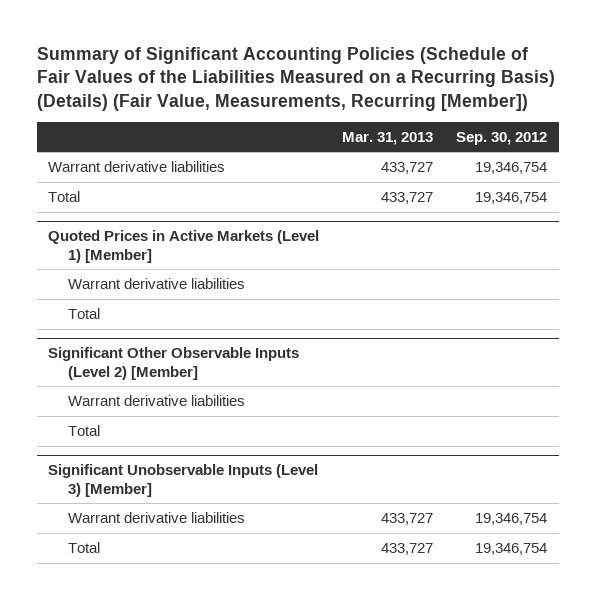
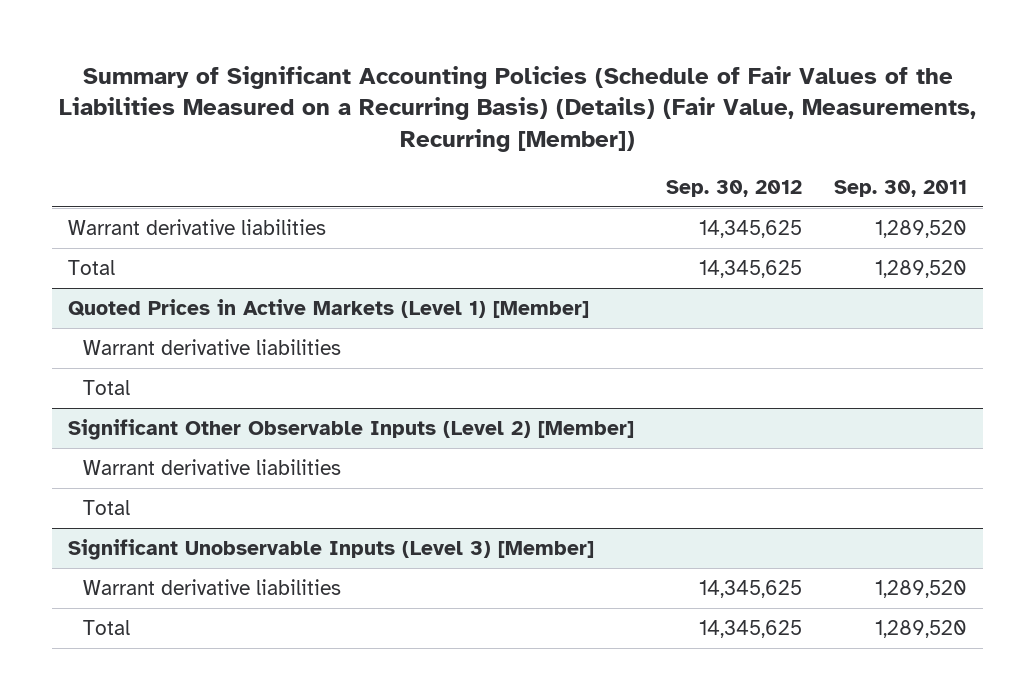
[342,131,434,145] Mar. 31, 2013 -> none
none -> [834,179,968,197] Sep. 30, 2011
[475,161,548,174] 19,346,754 -> [699,219,803,238] 14,345,625
[475,191,548,204] 19,346,754 -> [699,259,803,278] 14,345,625
[475,512,548,525] 19,346,754 -> [699,579,803,598] 14,345,625
[475,542,548,555] 19,346,754 -> [699,619,803,638] 14,345,625

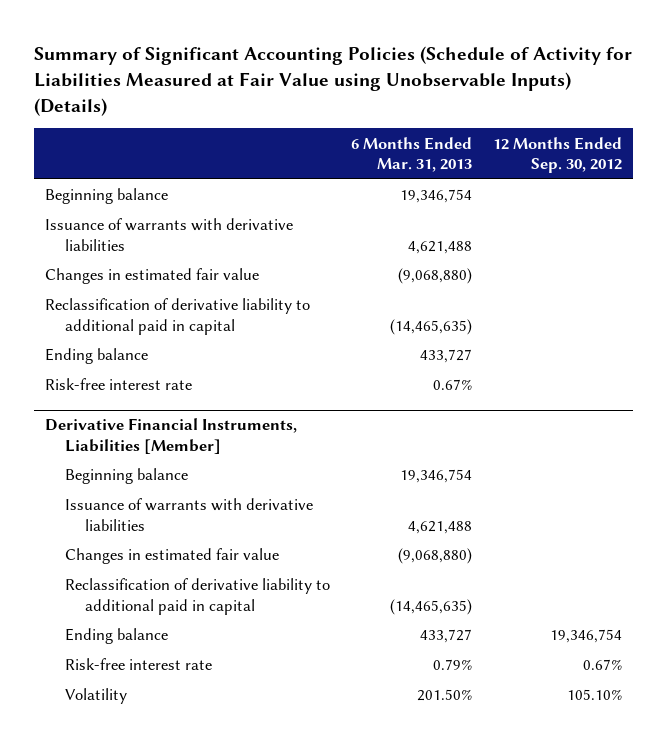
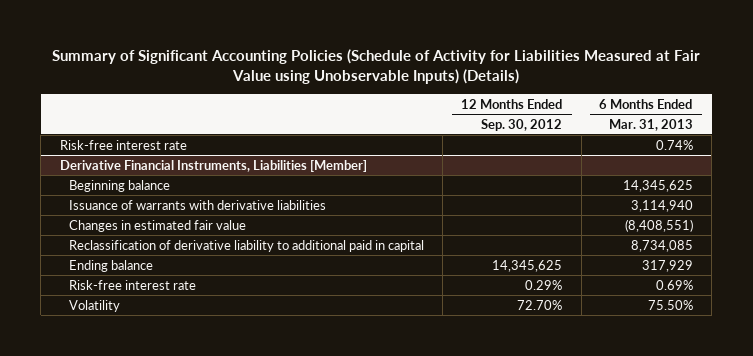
[45,188,169,205] Beginning balance -> none
[45,218,294,251] Issuance of warrants with derivative liabilities -> none
[45,268,260,285] Changes in estimated fair value -> none
[45,298,311,335] Reclassification of derivative liability to additional paid in capital -> none
[45,348,149,365] Ending balance -> none
[433,379,473,391] 0.67% -> [655,139,693,150] 0.74%
[400,469,473,484] 19,346,754 -> [622,179,693,192] 14,345,625
[408,520,473,534] 4,621,488 -> [630,199,693,212] 3,114,940
[398,548,473,565] (9,068,880) -> [624,218,693,232] (8,408,551)
[390,598,473,615] (14,465,635) -> [630,239,693,252] 8,734,085
[420,629,473,644] 433,727 -> [641,259,693,272] 317,929
[550,629,623,644] 19,346,754 -> [492,259,563,272] 14,345,625
[433,659,473,671] 0.79% -> [655,279,693,290] 0.69%
[583,659,623,671] 0.67% -> [525,279,563,290] 0.29%
[417,689,473,702] 201.50% -> [647,299,693,310] 75.50%
[567,689,623,701] 105.10% -> [517,299,563,310] 72.70%

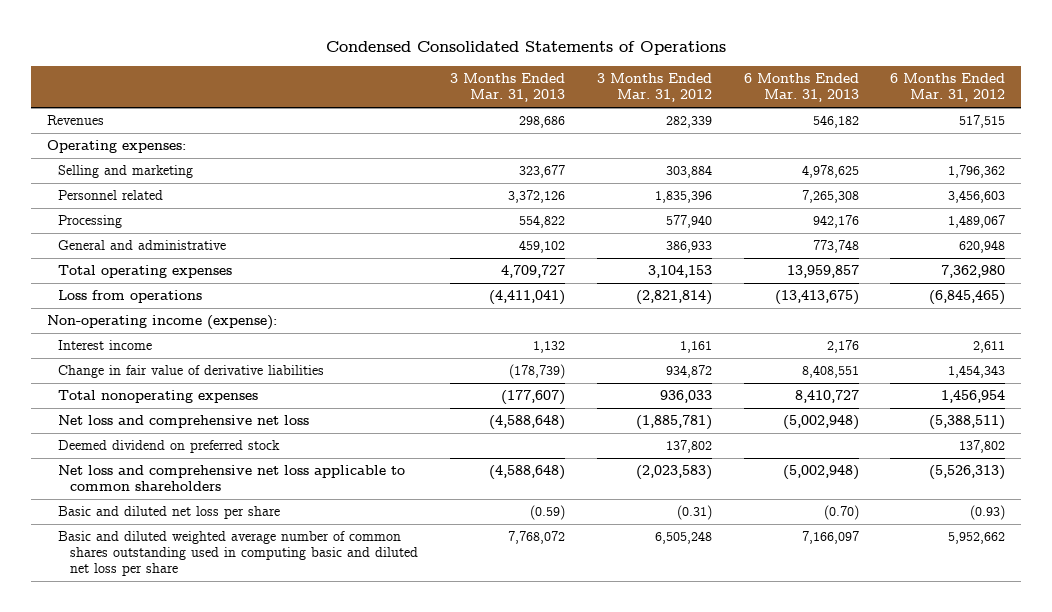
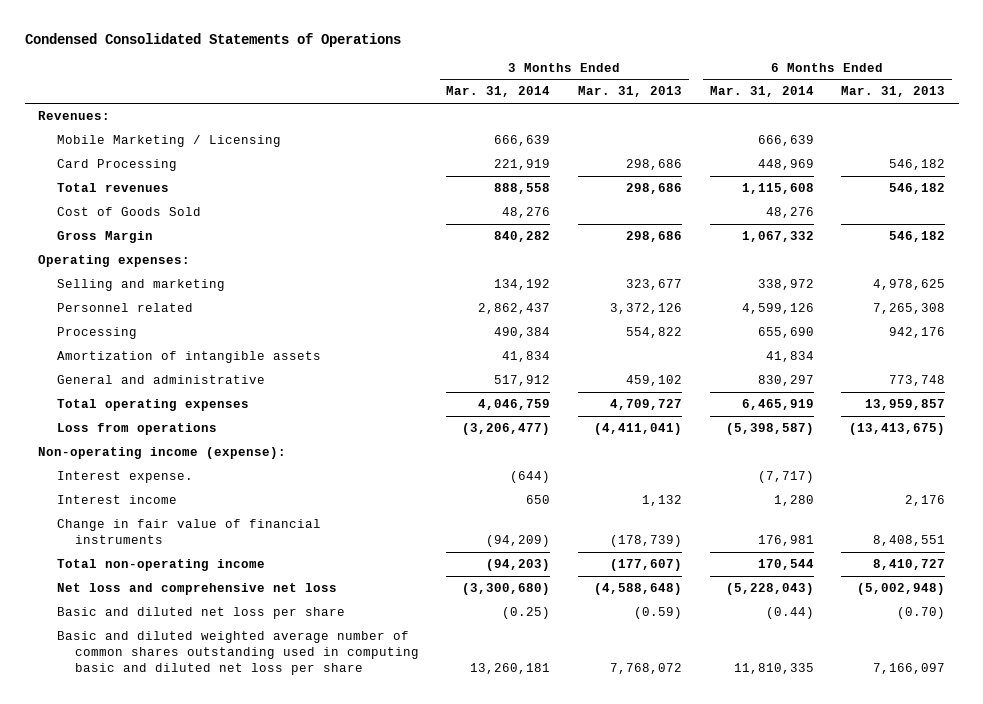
[596,73,712,103] 3 Months Ended Mar. 31, 2012 -> none
[890,73,1006,103] 6 Months Ended Mar. 31, 2012 -> none
none -> [446,86,551,98] Mar. 31, 2014
none -> [709,86,814,98] Mar. 31, 2014
none -> [38,110,111,120] Revenues:
none -> [56,134,281,147] Mobile Marketing / Licensing
none -> [56,158,177,171] Card Processing
[46,115,104,126] Revenues -> [56,182,169,192] Total revenues
none -> [56,206,201,216] Cost of Goods Sold
none -> [56,230,153,243] Gross Margin
none -> [56,350,321,363] Amortization of intangible assets
none -> [56,470,193,483] Interest expense.
[58,365,325,379] Change in fair value of derivative liabilities -> [56,518,321,544] Change in fair value of financial instruments
[58,390,259,404] Total nonoperating expenses -> [56,558,265,571] Total non-operating income
[58,440,281,454] Deemed dividend on preferred stock -> none
[58,465,406,492] Net loss and comprehensive net loss applicable to common shareholders -> none

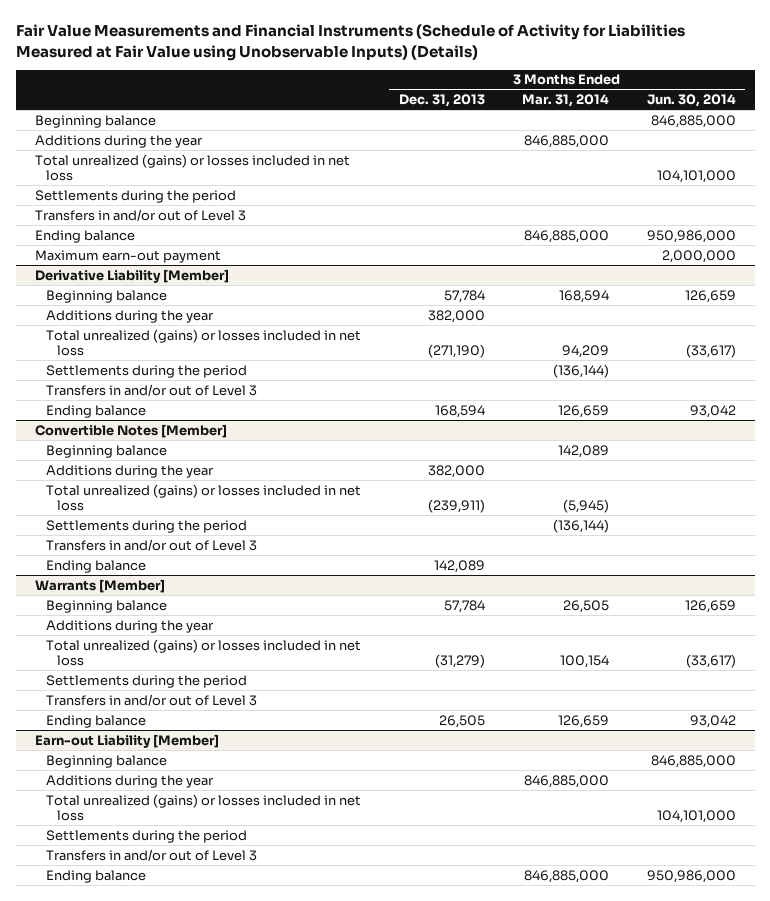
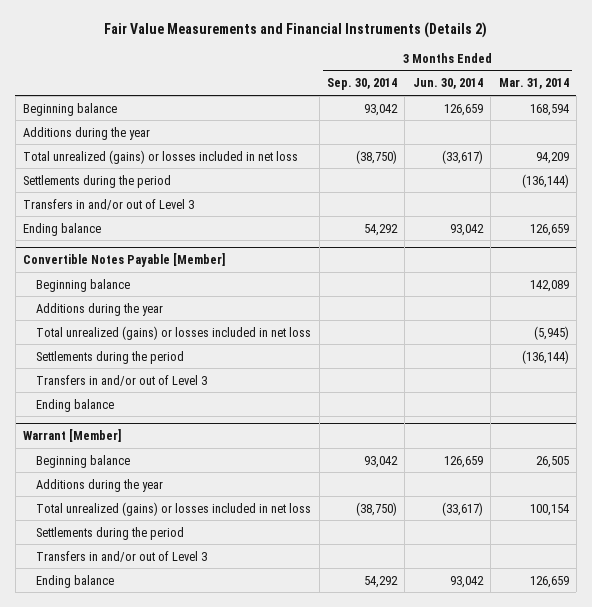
[15,24,685,61] Fair Value Measurements and Financial Instruments (Schedule of Activity for Liabilities Measured at Fair Value using Unobservable Inputs) (Details) -> [103,22,487,39] Fair Value Measurements and Financial Instruments (Details 2)
[398,94,485,108] Dec. 31, 2013 -> none
none -> [326,78,397,91] Sep. 30, 2014
[34,114,156,128] Beginning balance -> none
[34,134,203,148] Additions during the year -> none
[34,153,350,181] Total unrealized (gains) or losses included in net loss -> none
[34,189,236,203] Settlements during the period -> none
[34,208,246,221] Transfers in and/or out of Level 3 -> none
[34,229,135,243] Ending balance -> none
[34,249,221,263] Maximum earn-out payment -> none
[34,268,229,283] Derivative Liability [Member] -> none
[34,423,227,438] Convertible Notes [Member] -> [22,253,225,268] Convertible Notes Payable [Member]
[34,578,165,593] Warrants [Member] -> [22,429,121,443] Warrant [Member]
[34,733,219,748] Earn-out Liability [Member] -> none
[45,754,167,768] Beginning balance -> none
[45,774,214,788] Additions during the year -> none
[45,793,361,821] Total unrealized (gains) or losses included in net loss -> none
[45,829,247,843] Settlements during the period -> none
[45,848,257,861] Transfers in and/or out of Level 3 -> none
[45,869,146,883] Ending balance -> none

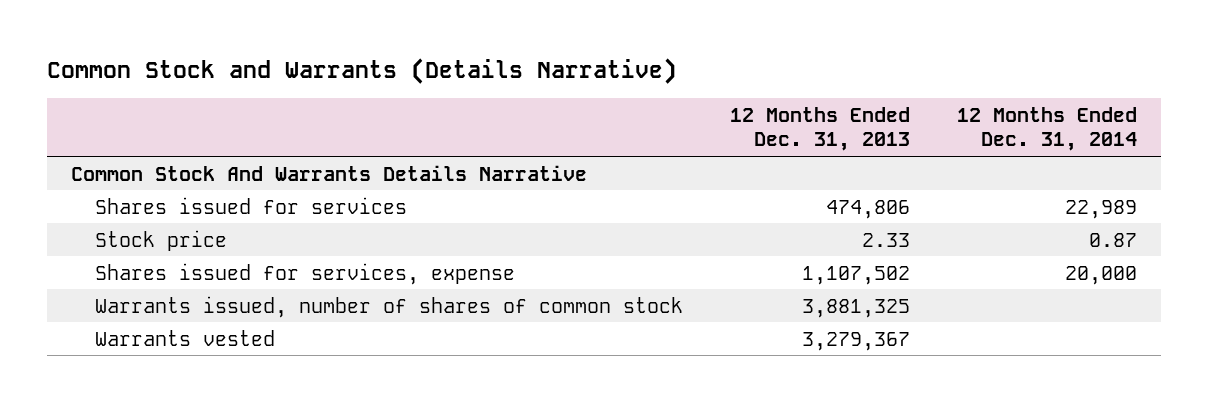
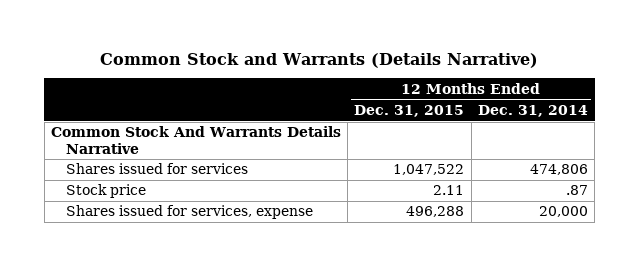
[730,106,911,152] 12 Months Ended Dec. 31, 2013 -> none
none -> [354,104,465,117] Dec. 31, 2015
[1065,199,1138,219] 22,989 -> [529,164,588,176] 474,806
[1089,232,1138,247] 0.87 -> [565,185,588,196] .87
[95,295,684,318] Warrants issued, number of shares of common stock -> none
[95,329,276,346] Warrants vested -> none

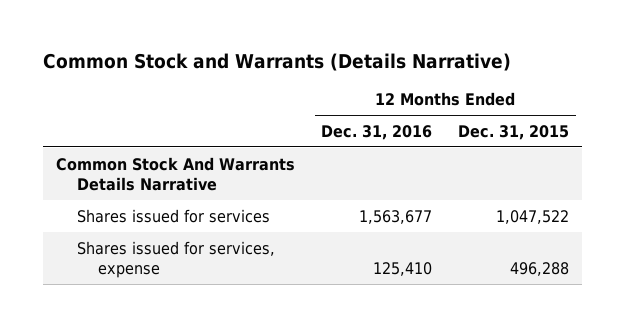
[477,104,588,117] Dec. 31, 2014 -> none
none -> [321,124,433,140] Dec. 31, 2016
[65,184,146,199] Stock price -> none

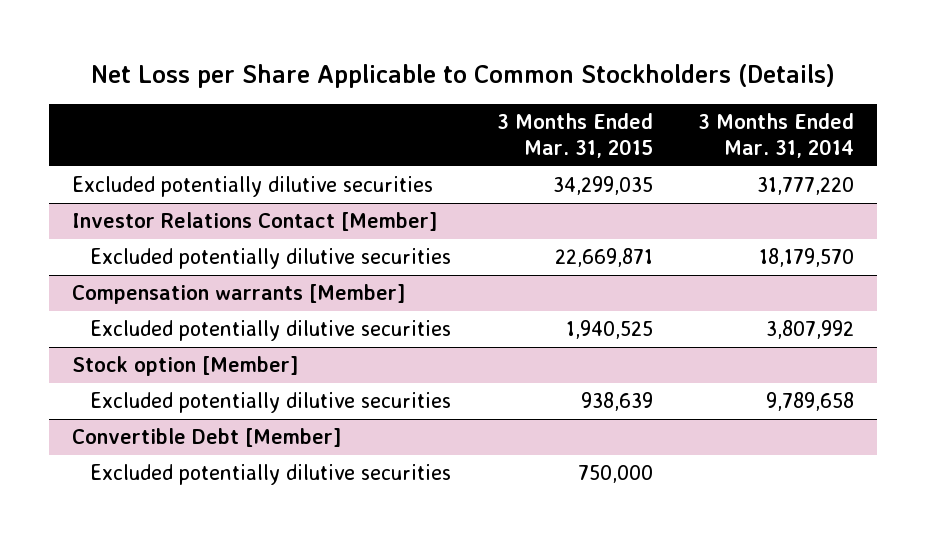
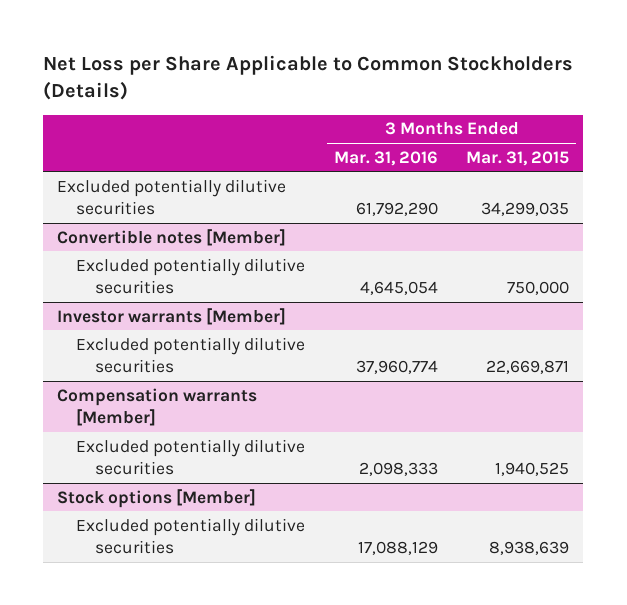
[698,113,855,159] 3 Months Ended Mar. 31, 2014 -> none
none -> [333,150,438,166] Mar. 31, 2016
none -> [57,228,287,246] Convertible notes [Member]
none -> [76,257,306,294] Excluded potentially dilutive securities
[71,212,437,232] Investor Relations Contact [Member] -> [57,307,287,325] Investor warrants [Member]
[71,428,341,448] Convertible Debt [Member] -> none
[90,464,452,486] Excluded potentially dilutive securities -> none
[71,356,298,377] Stock option [Member] -> [57,488,257,508] Stock options [Member]
[580,392,653,412] 938,639 -> [489,540,570,555] 8,938,639

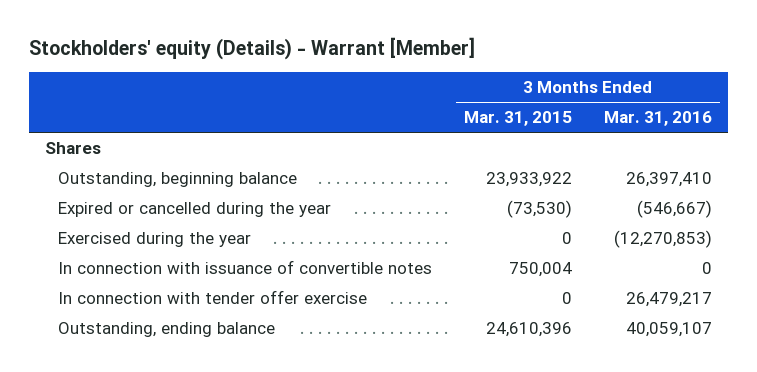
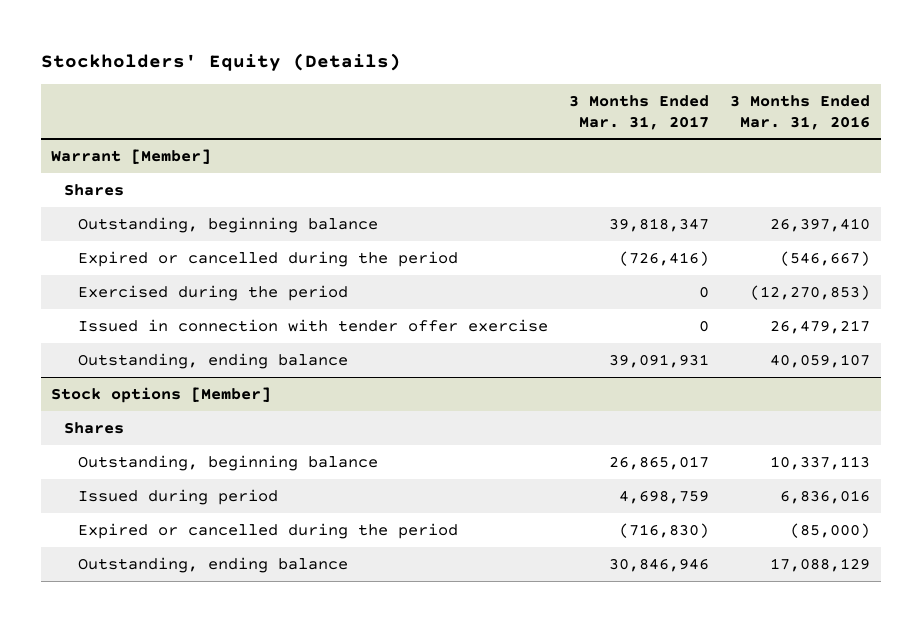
[28,37,475,61] Stockholders' equity (Details) - Warrant [Member] -> [40,53,401,72] Stockholders' Equity (Details)
[463,111,572,127] Mar. 31, 2015 -> none
none -> [568,95,709,130] 3 Months Ended Mar. 31, 2017
none -> [51,148,212,164] Warrant [Member]
[58,260,433,275] In connection with issuance of convertible notes -> none
[58,202,332,218] Expired or cancelled during the year -> [77,250,458,267] Expired or cancelled during the period
[58,232,252,248] Exercised during the year -> [77,284,348,301] Exercised during the period
[58,290,368,305] In connection with tender offer exercise -> [77,318,548,332] Issued in connection with tender offer exercise
none -> [51,386,272,403] Stock options [Member]
none -> [64,421,125,434] Shares
none -> [77,454,378,471] Outstanding, beginning balance
none -> [77,488,278,505] Issued during period
none -> [77,522,458,539] Expired or cancelled during the period
none -> [77,556,348,573] Outstanding, ending balance

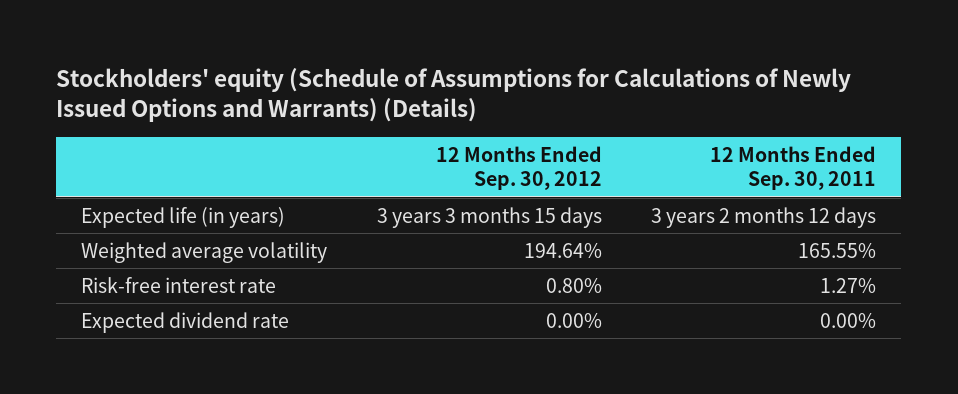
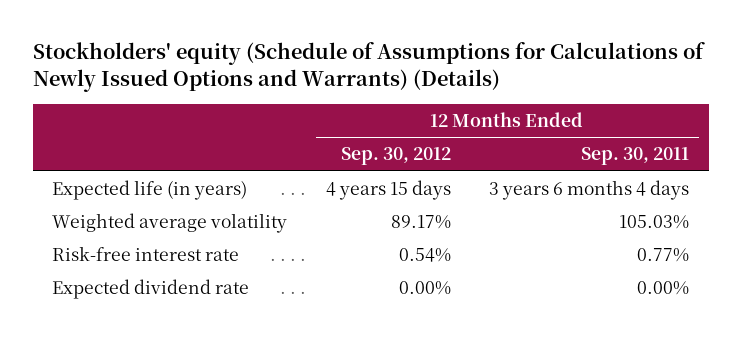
[376,206,602,228] 3 years 3 months 15 days -> [325,180,451,201] 4 years 15 days
[651,206,877,228] 3 years 2 months 12 days -> [489,180,690,201] 3 years 6 months 4 days
[523,242,602,258] 194.64% -> [390,215,451,230] 89.17%
[798,242,877,258] 165.55% -> [619,215,690,230] 105.03%
[545,277,602,293] 0.80% -> [398,248,451,263] 0.54%
[820,277,877,293] 1.27% -> [637,248,690,263] 0.77%

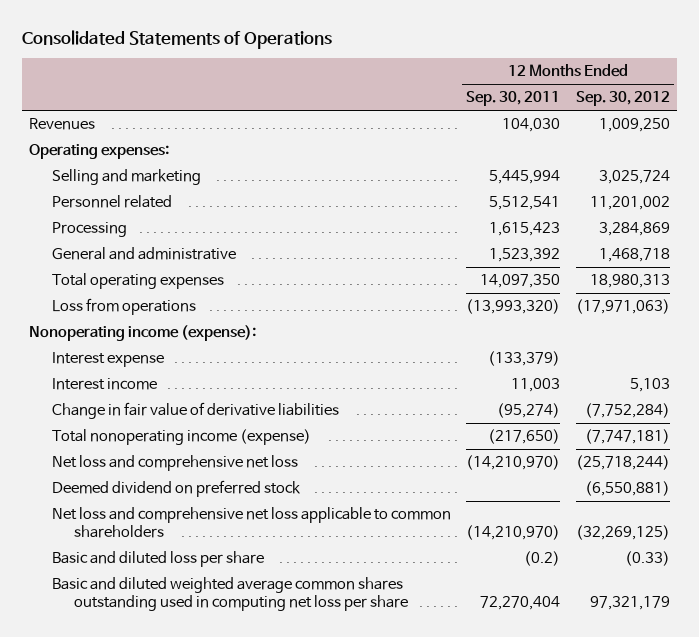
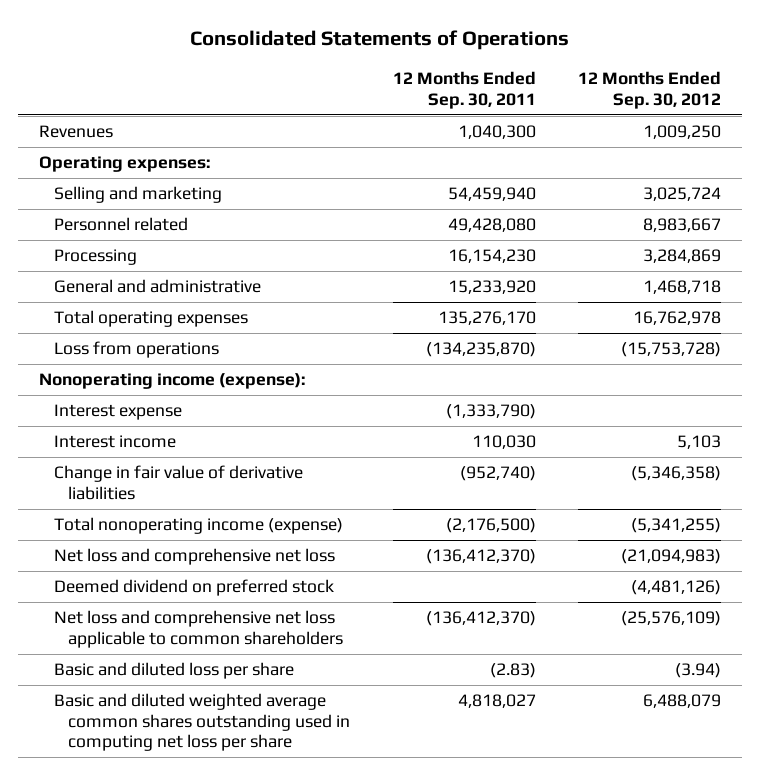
[502,118,561,133] 104,030 -> [457,125,536,140] 1,040,300
[489,170,561,185] 5,445,994 -> [447,187,536,202] 54,459,940
[489,196,561,211] 5,512,541 -> [447,218,536,233] 49,428,080
[589,196,670,211] 11,201,002 -> [642,218,721,233] 8,983,667
[489,222,561,237] 1,615,423 -> [447,249,536,264] 16,154,230
[489,248,561,263] 1,523,392 -> [447,280,536,295] 15,233,920
[480,274,561,289] 14,097,350 -> [437,311,536,326] 135,276,170
[589,274,670,289] 18,980,313 -> [632,311,721,326] 16,762,978
[466,299,561,315] (13,993,320) -> [425,342,536,358] (134,235,870)
[575,299,670,315] (17,971,063) -> [620,342,721,358] (15,753,728)
[488,351,561,367] (133,379) -> [445,404,536,420] (1,333,790)
[511,378,561,393] 11,003 -> [471,435,536,450] 110,030
[497,403,561,419] (95,274) -> [459,466,536,482] (952,740)
[584,403,670,419] (7,752,284) -> [630,466,721,482] (5,346,358)
[488,429,561,445] (217,650) -> [445,518,536,534] (2,176,500)
[584,429,670,445] (7,747,181) -> [630,518,721,534] (5,341,255)
[466,455,561,471] (14,210,970) -> [425,549,536,565] (136,412,370)
[575,455,670,471] (25,718,244) -> [620,549,721,565] (21,094,983)
[584,481,670,497] (6,550,881) -> [630,580,721,596] (4,481,126)
[466,525,561,541] (14,210,970) -> [425,611,536,627] (136,412,370)
[575,525,670,541] (32,269,125) -> [620,611,721,627] (25,576,109)
[524,551,561,567] (0.2) -> [489,663,536,679] (2.83)
[624,551,670,567] (0.33) -> [674,663,721,679] (3.94)
[480,596,561,611] 72,270,404 -> [457,694,536,709] 4,818,027
[589,596,670,611] 97,321,179 -> [642,694,721,709] 6,488,079

